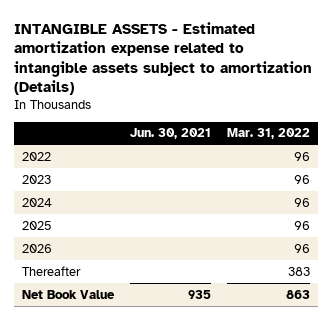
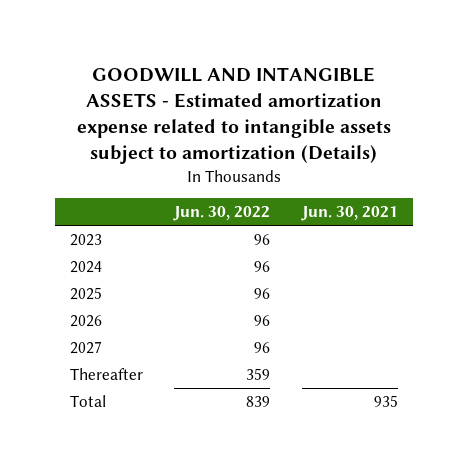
[14,21,313,96] INTANGIBLE ASSETS - Estimated amortization expense related to intangible assets subject to amortization (Details) -> [76,66,391,164] GOODWILL AND INTANGIBLE ASSETS - Estimated amortization expense related to intangible assets subject to amortization (Details)
[227,128,311,140] Mar. 31, 2022 -> none
none -> [173,206,271,222] Jun. 30, 2022
[22,151,52,161] 2022 -> none
none -> [70,340,103,354] 2027
[22,289,116,299] Net Book Value -> [70,394,107,407] Total

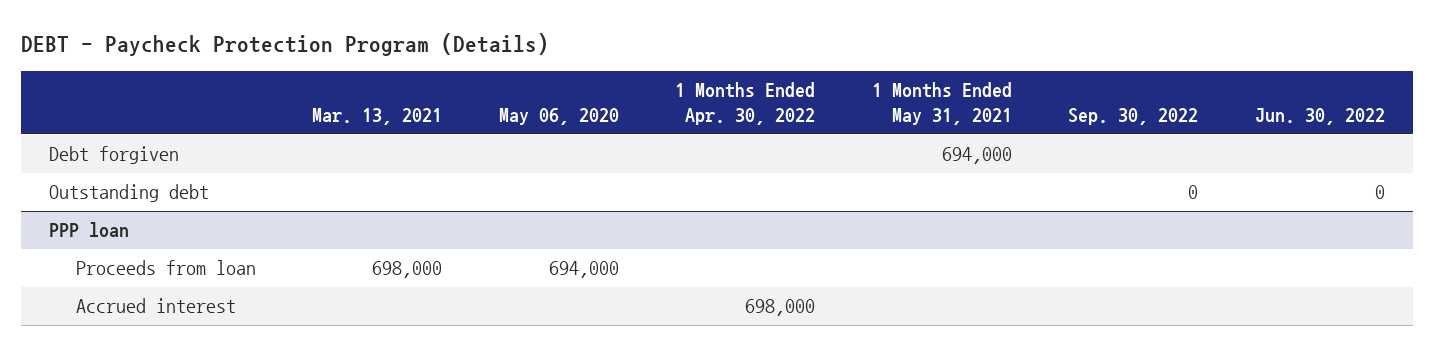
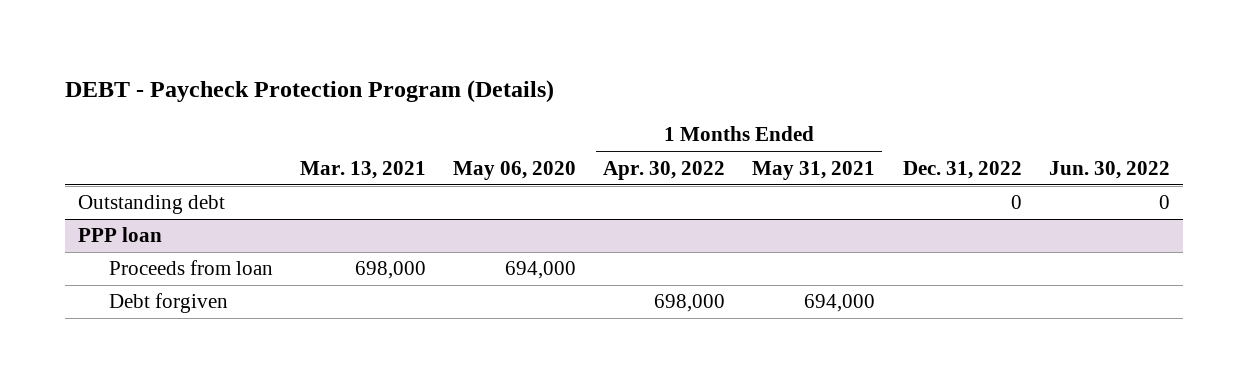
[1068,108,1199,126] Sep. 30, 2022 -> none
none -> [902,160,1022,179] Dec. 31, 2022
[48,146,179,165] Debt forgiven -> none
[75,298,236,314] Accrued interest -> none
none -> [108,293,228,314] Debt forgiven

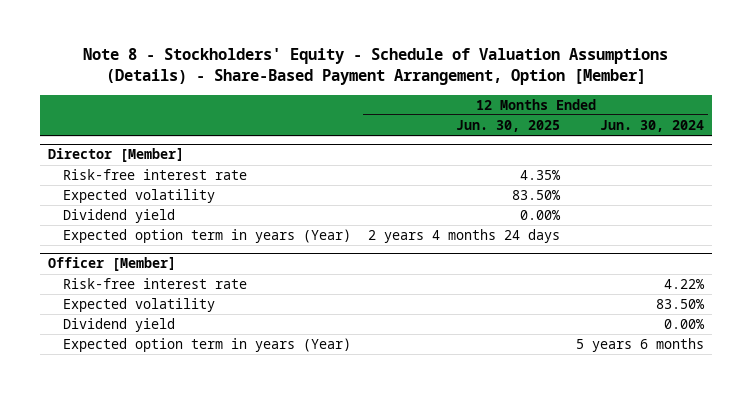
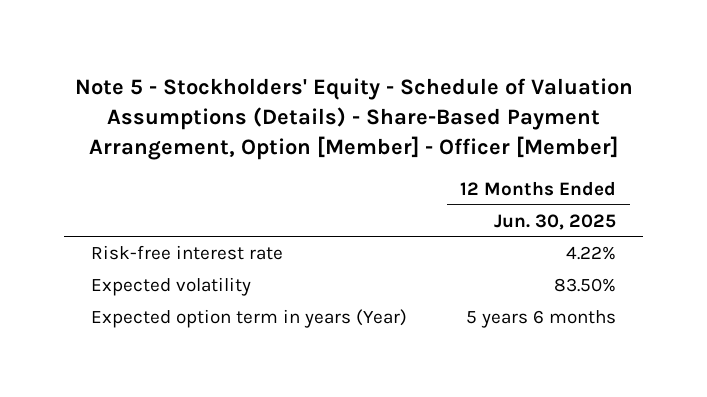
[82,48,668,86] Note 8 - Stockholders' Equity - Schedule of Valuation Assumptions (Details) - Share-Based Payment Arrangement, Option [Member] -> [74,77,633,160] Note 5 - Stockholders' Equity - Schedule of Valuation Assumptions (Details) - Share-Based Payment Arrangement, Option [Member] - Officer [Member]
[599,119,704,132] Jun. 30, 2024 -> none
[47,148,184,163] Director [Member] -> none
[519,170,561,181] 4.35% -> [566,245,617,260] 4.22%
[63,209,176,224] Dividend yield -> none
[47,257,176,272] Officer [Member] -> none
[63,278,248,290] Risk-free interest rate -> none
[63,298,216,313] Expected volatility -> none
[63,318,176,333] Dividend yield -> none
[63,338,352,353] Expected option term in years (Year) -> none
[367,229,560,244] 2 years 4 months 24 days -> [466,309,617,328] 5 years 6 months

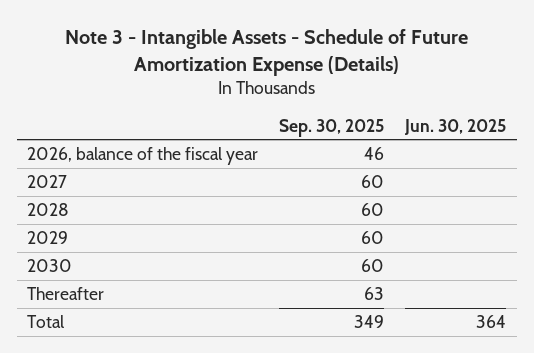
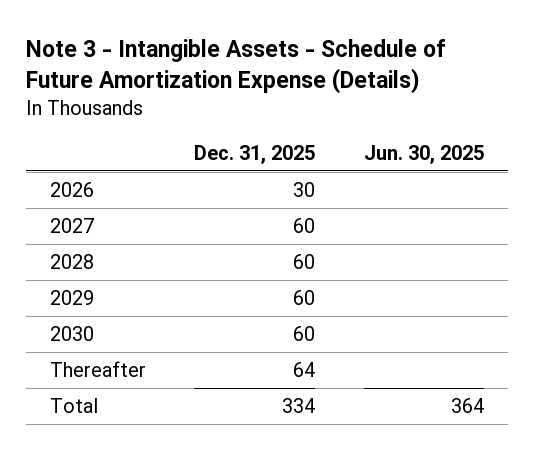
[279,118,385,137] Sep. 30, 2025 -> none
none -> [194,144,316,164] Dec. 31, 2025
[27,146,259,165] 2026, balance of the fiscal year -> [50,182,95,198] 2026

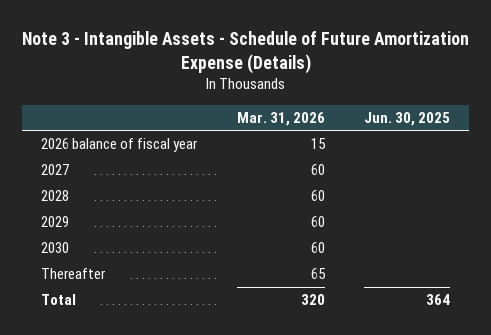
[194,144,316,164] Dec. 31, 2025 -> none
none -> [236,111,325,126] Mar. 31, 2026
[50,182,95,198] 2026 -> [41,138,199,153] 2026 balance of fiscal year

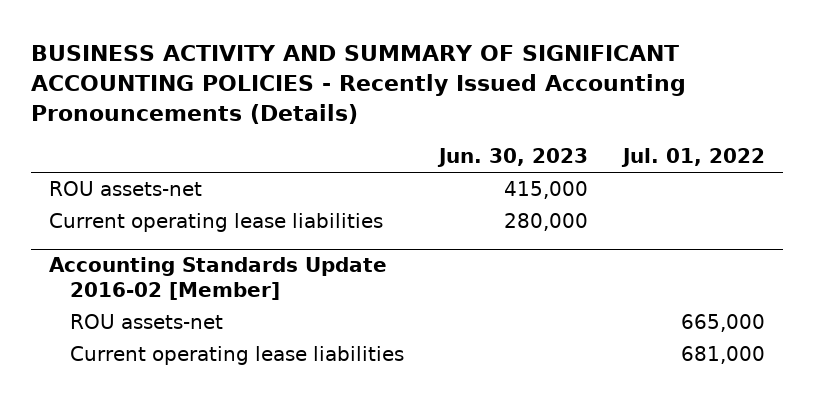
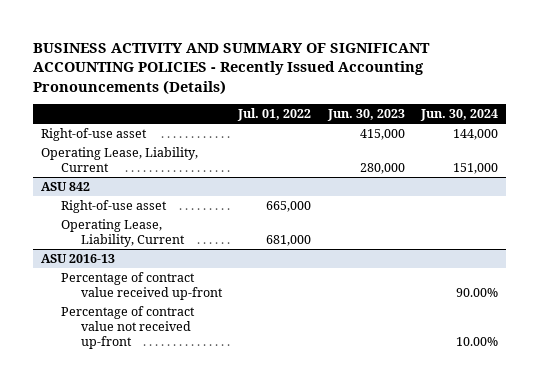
none -> [420,109,499,122] Jun. 30, 2024
[48,181,202,197] ROU assets-net -> [41,128,148,142] Right-of-use asset
[48,213,383,233] Current operating lease liabilities -> [41,147,199,173] Operating Lease, Liability, Current
[48,257,387,301] Accounting Standards Update 2016-02 [Member] -> [41,182,91,192] ASU 842
[70,314,224,330] ROU assets-net -> [61,200,168,214] Right-of-use asset
[70,346,405,366] Current operating lease liabilities -> [61,219,185,248] Operating Lease, Liability, Current
none -> [41,254,116,264] ASU 2016-13
none -> [61,272,223,301] Percentage of contract value received up-front
none -> [61,306,196,350] Percentage of contract value not received up-front

